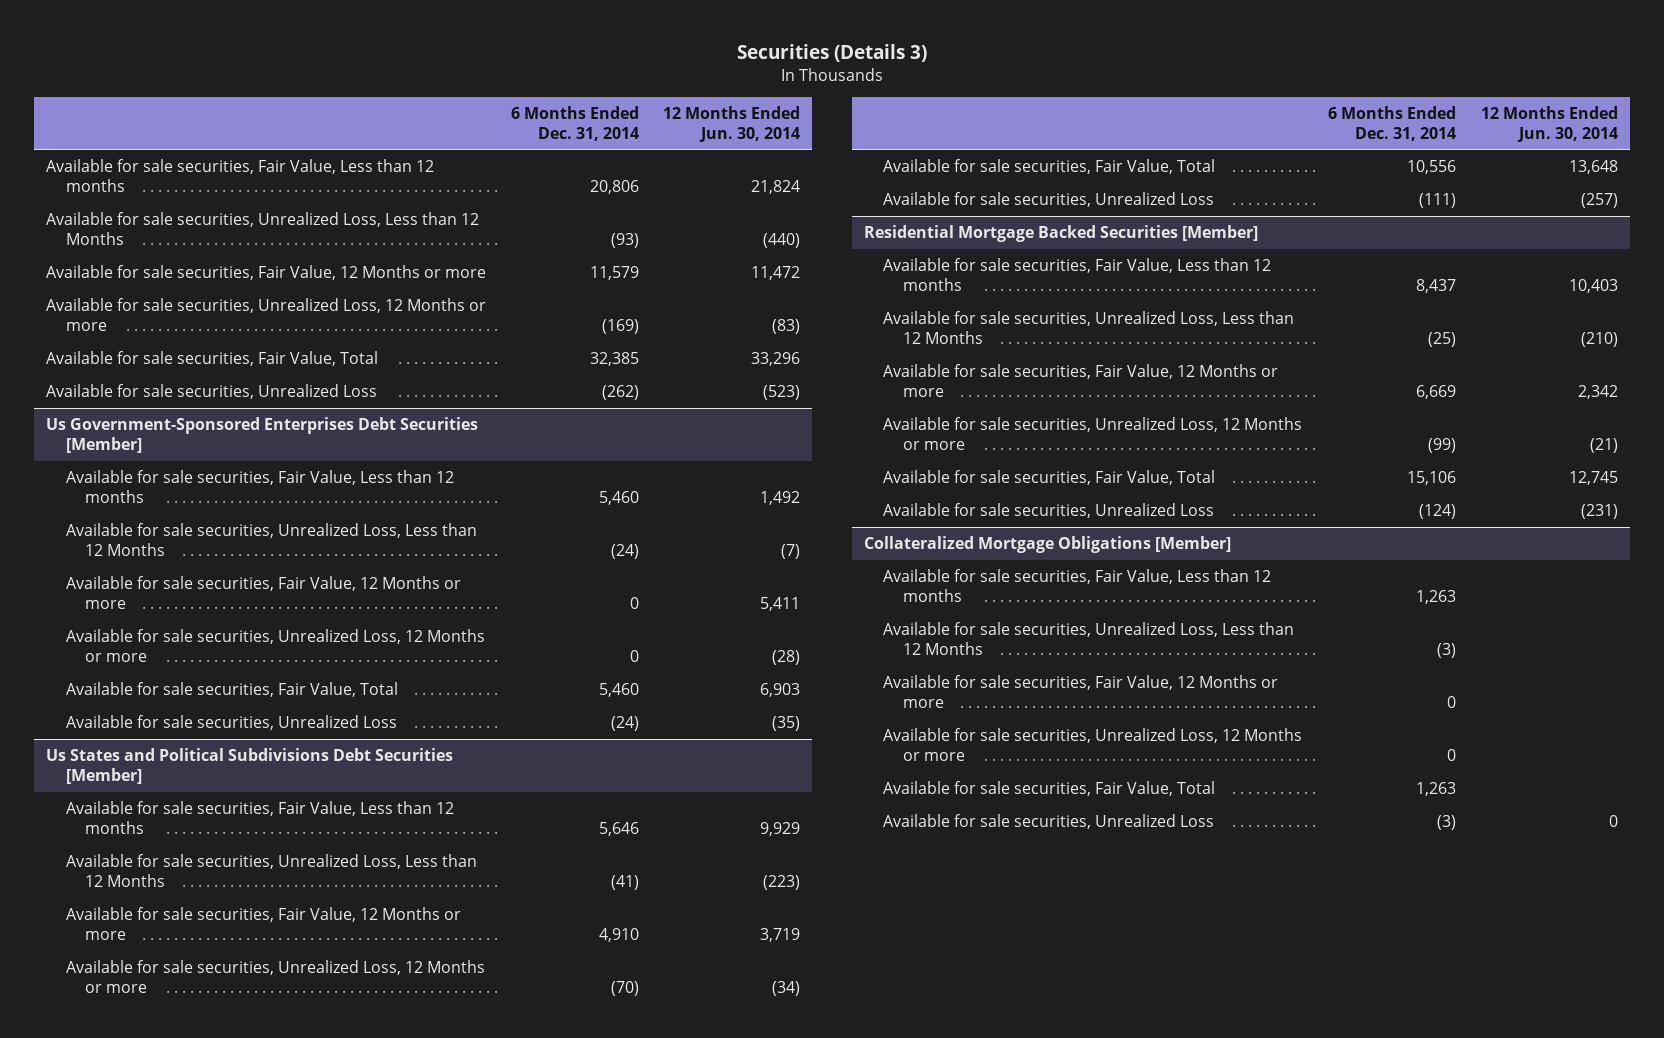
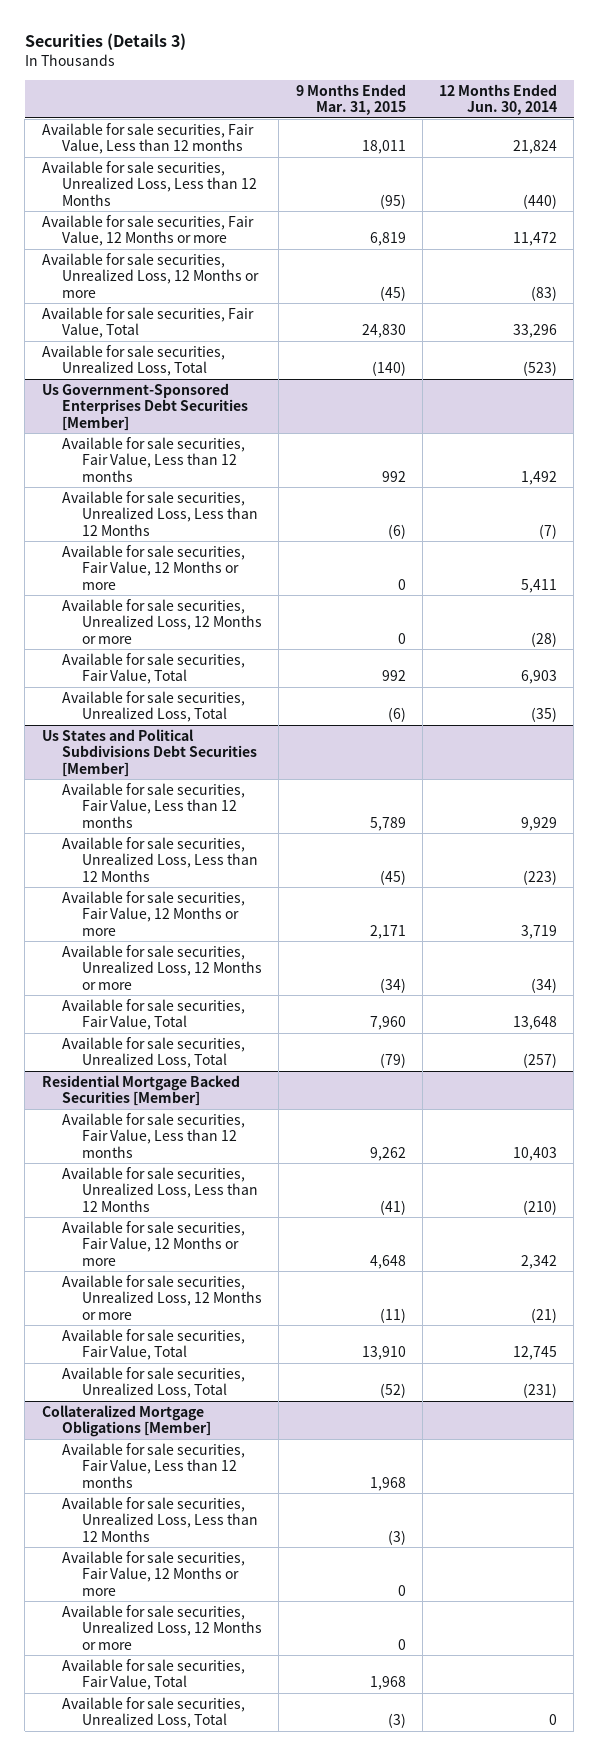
[510,105,639,141] 6 Months Ended Dec. 31, 2014 -> none
none -> [295,83,406,116] 9 Months Ended Mar. 31, 2015
[46,383,378,399] Available for sale securities, Unrealized Loss -> [41,344,225,377] Available for sale securities, Unrealized Loss, Total
[65,714,397,730] Available for sale securities, Unrealized Loss -> [61,690,245,723] Available for sale securities, Unrealized Loss, Total
[883,191,1215,207] Available for sale securities, Unrealized Loss -> [61,1036,245,1069] Available for sale securities, Unrealized Loss, Total
[883,502,1215,518] Available for sale securities, Unrealized Loss -> [61,1366,245,1399] Available for sale securities, Unrealized Loss, Total
[883,813,1215,829] Available for sale securities, Unrealized Loss -> [61,1696,245,1729] Available for sale securities, Unrealized Loss, Total

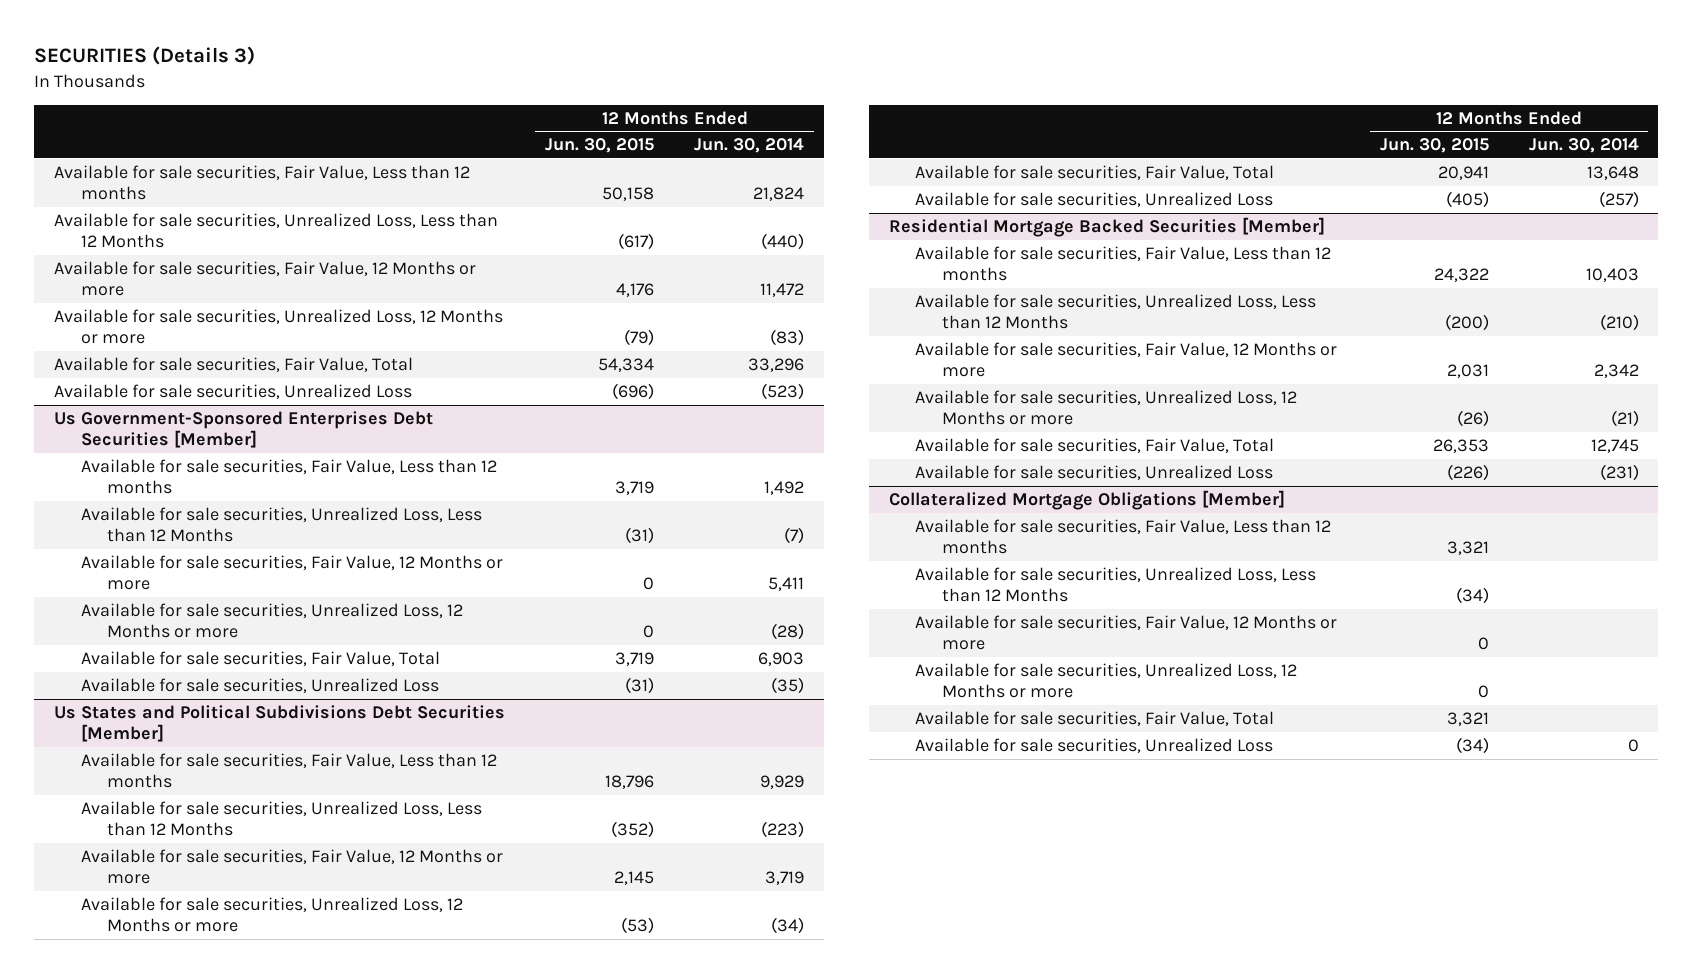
[24,32,186,50] Securities (Details 3) -> [34,46,256,66] SECURITIES (Details 3)
[295,83,406,116] 9 Months Ended Mar. 31, 2015 -> none
none -> [545,138,655,154] Jun. 30, 2015
[41,344,225,377] Available for sale securities, Unrealized Loss, Total -> [54,384,413,400] Available for sale securities, Unrealized Loss
[61,690,245,723] Available for sale securities, Unrealized Loss, Total -> [80,678,439,694] Available for sale securities, Unrealized Loss
[61,1036,245,1069] Available for sale securities, Unrealized Loss, Total -> [915,192,1274,208] Available for sale securities, Unrealized Loss
[61,1366,245,1399] Available for sale securities, Unrealized Loss, Total -> [915,465,1274,481] Available for sale securities, Unrealized Loss
[61,1696,245,1729] Available for sale securities, Unrealized Loss, Total -> [915,738,1274,754] Available for sale securities, Unrealized Loss

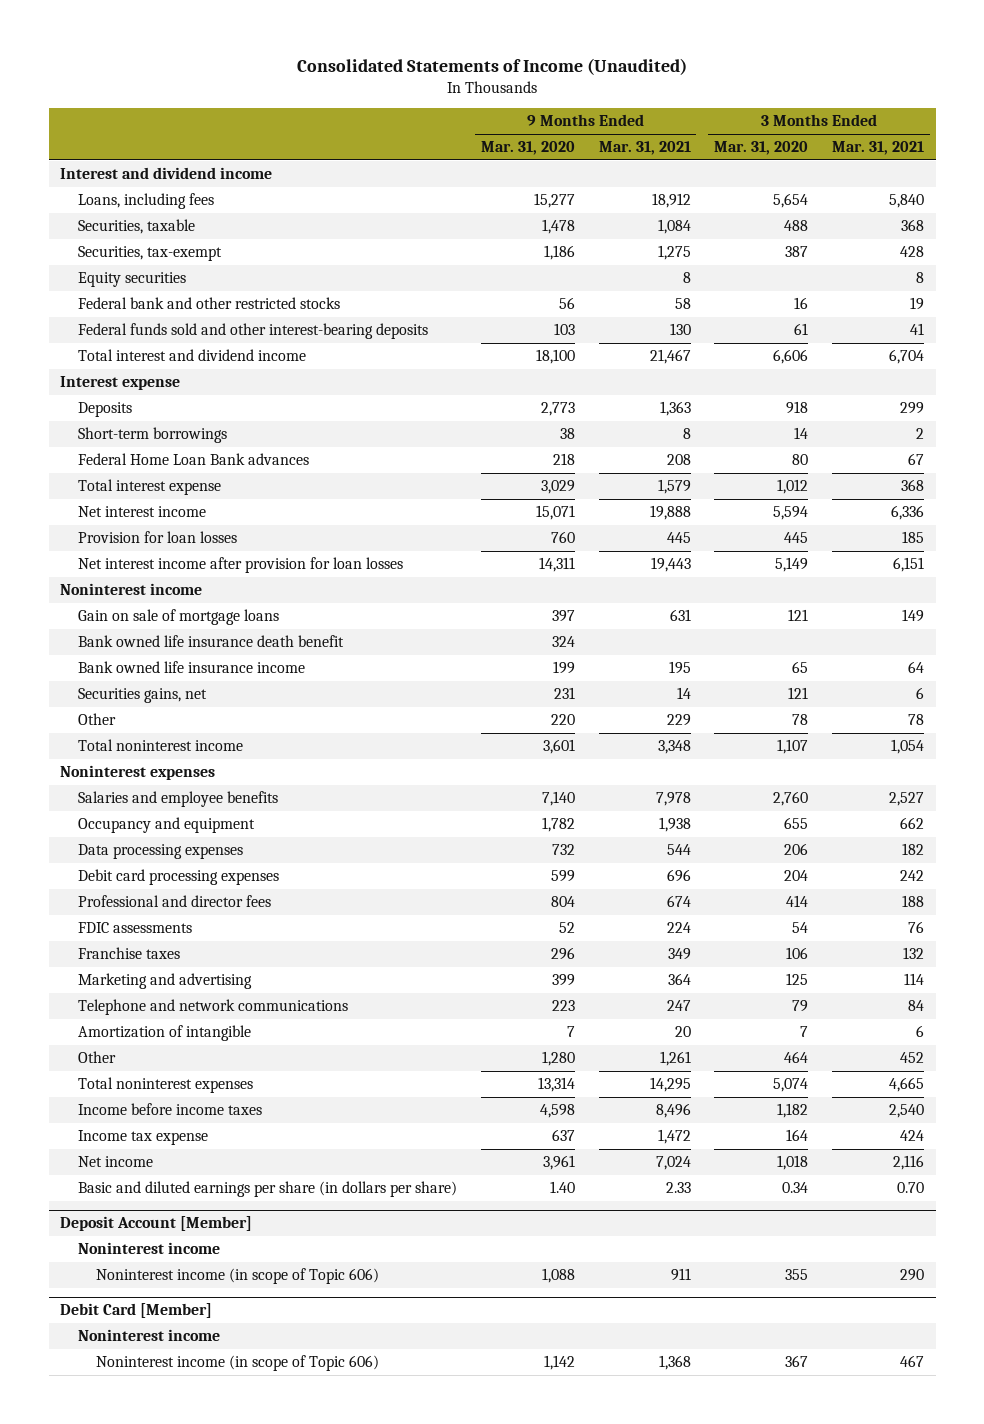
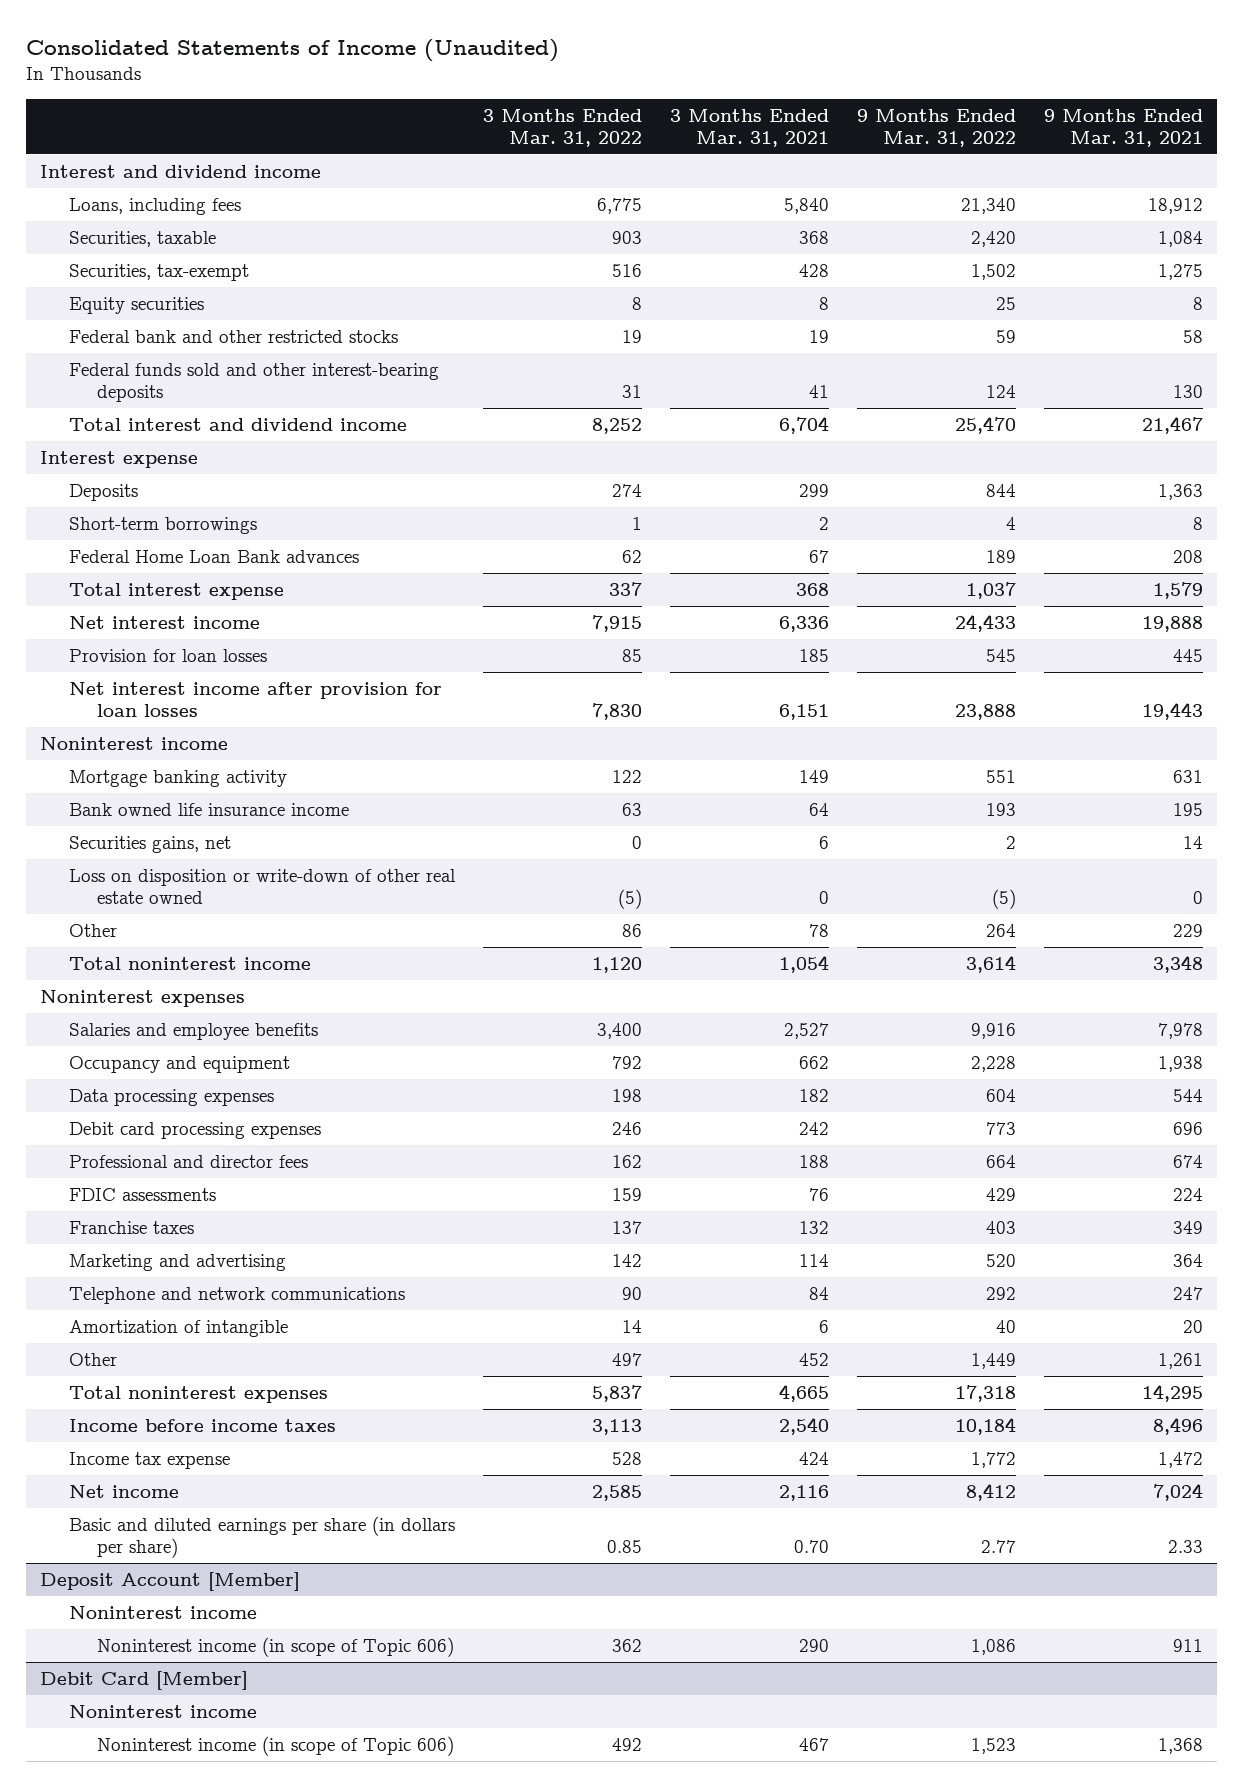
[480,141,575,156] Mar. 31, 2020 -> none
[714,141,809,156] Mar. 31, 2020 -> none
none -> [482,108,642,147] 3 Months Ended Mar. 31, 2022
none -> [857,108,1017,147] 9 Months Ended Mar. 31, 2022
[78,635,345,648] Bank owned life insurance death benefit -> none
[78,609,280,626] Gain on sale of mortgage loans -> [68,769,287,787] Mortgage banking activity
none -> [68,868,456,905] Loss on disposition or write-down of other real estate owned

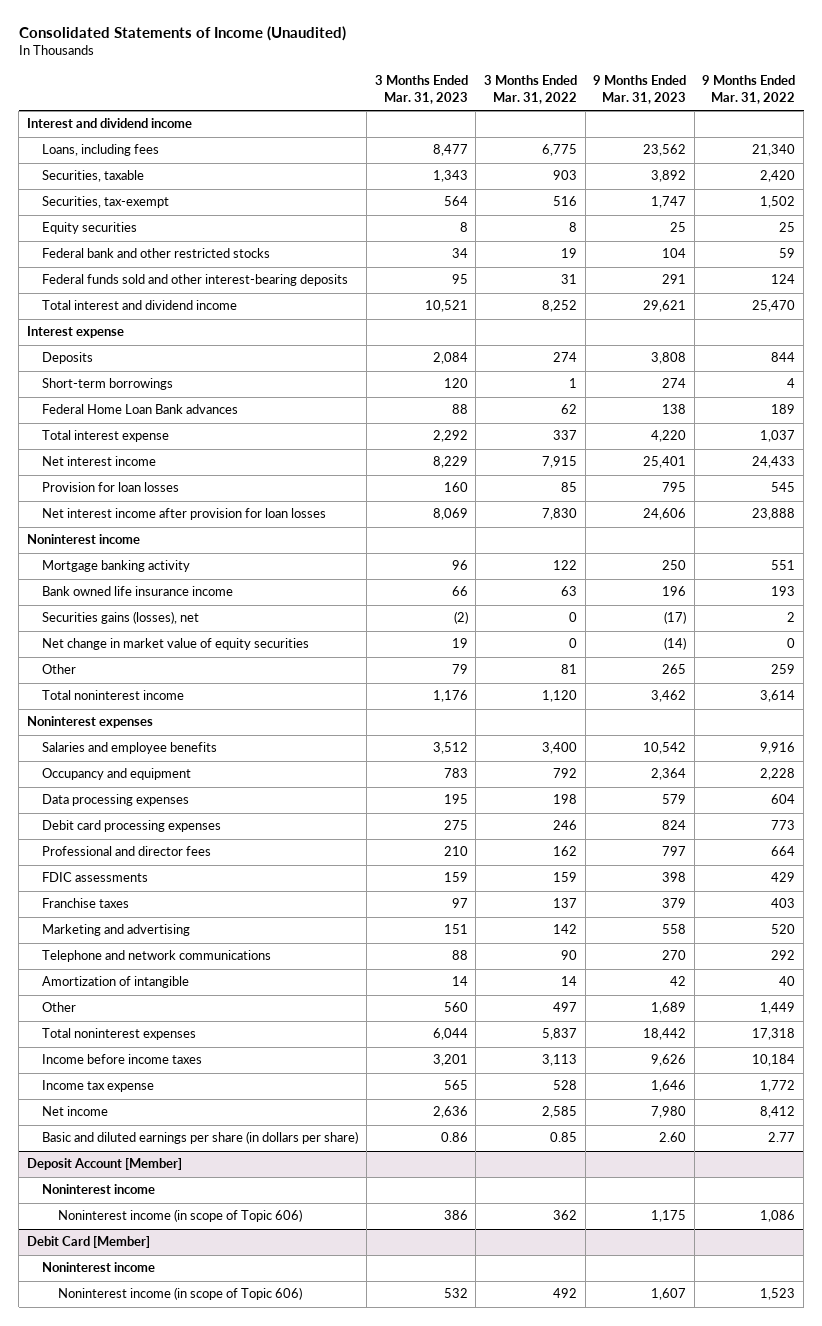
[670,108,830,147] 3 Months Ended Mar. 31, 2021 -> none
[1044,108,1204,147] 9 Months Ended Mar. 31, 2021 -> none
none -> [374,75,468,104] 3 Months Ended Mar. 31, 2023
none -> [593,75,687,104] 9 Months Ended Mar. 31, 2023
[68,868,456,905] Loss on disposition or write-down of other real estate owned -> none
[68,835,231,853] Securities gains, net -> [42,611,200,625] Securities gains (losses), net
none -> [42,638,310,651] Net change in market value of equity securities
[621,923,642,937] 86 -> [560,664,577,675] 81
[986,923,1017,937] 264 -> [771,664,796,675] 259

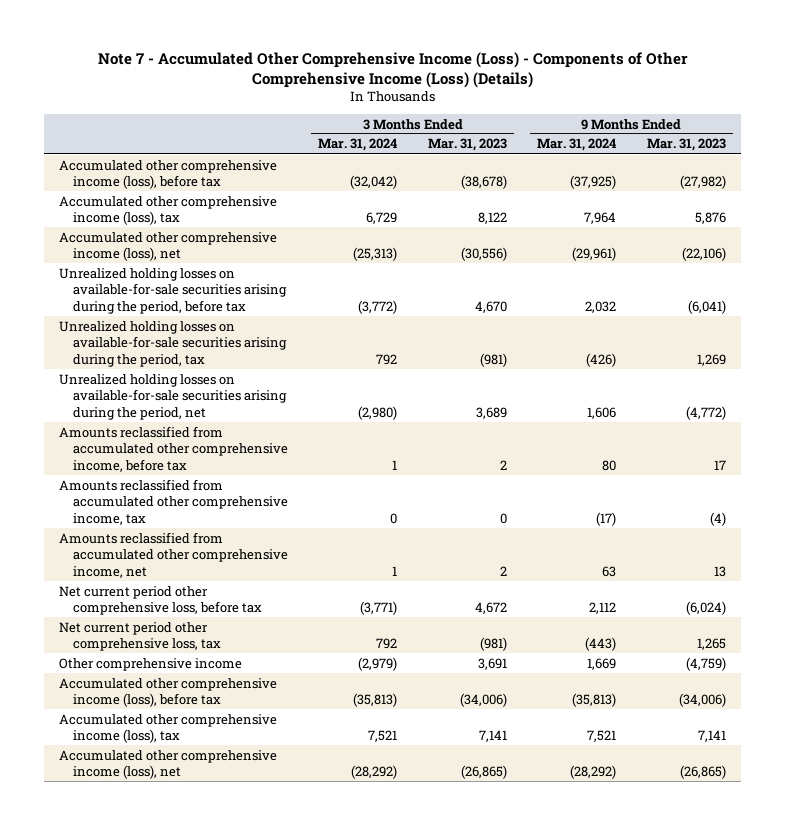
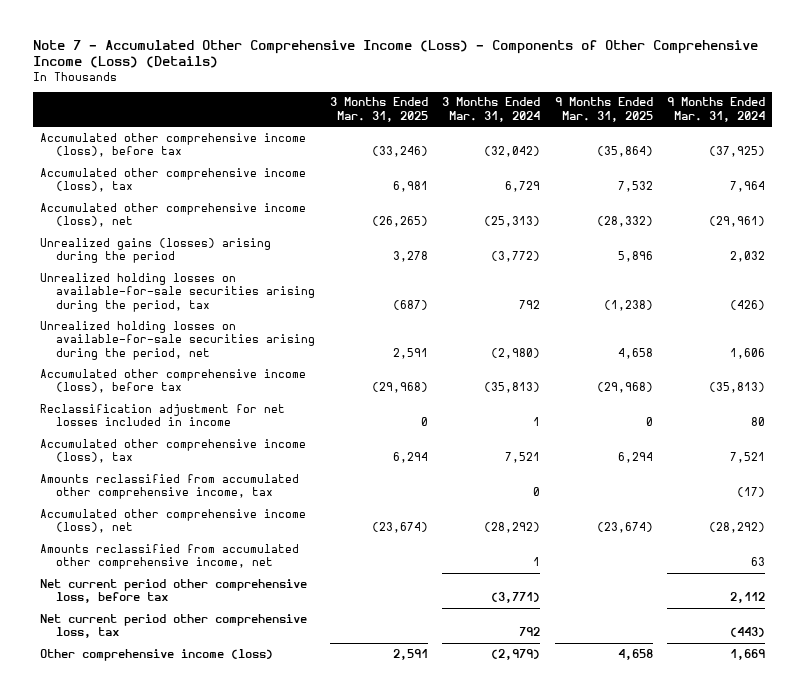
[427,138,507,152] Mar. 31, 2023 -> none
[646,138,726,152] Mar. 31, 2023 -> none
none -> [329,97,428,122] 3 Months Ended Mar. 31, 2025
none -> [554,97,653,122] 9 Months Ended Mar. 31, 2025
[59,267,287,314] Unrealized holding losses on available-for-sale securities arising during the period, before tax -> [40,237,272,264] Unrealized gains (losses) arising during the period
[59,677,278,708] Accumulated other comprehensive income (loss), before tax -> [40,368,307,394] Accumulated other comprehensive income (loss), before tax
[59,425,288,472] Amounts reclassified from accumulated other comprehensive income, before tax -> [40,403,286,427] Reclassification adjustment for net losses included in income
[59,713,278,744] Accumulated other comprehensive income (loss), tax -> [40,438,307,464] Accumulated other comprehensive income (loss), tax
[59,749,278,780] Accumulated other comprehensive income (loss), net -> [40,508,307,534] Accumulated other comprehensive income (loss), net
[59,657,243,671] Other comprehensive income -> [40,648,274,661] Other comprehensive income (loss)

